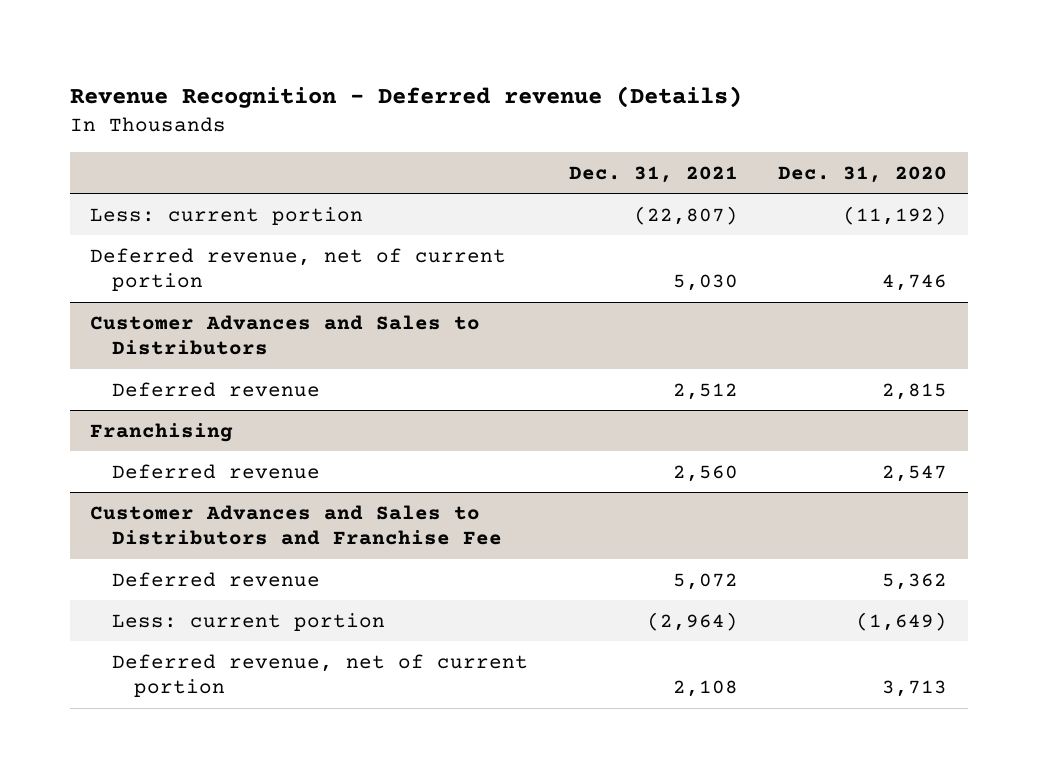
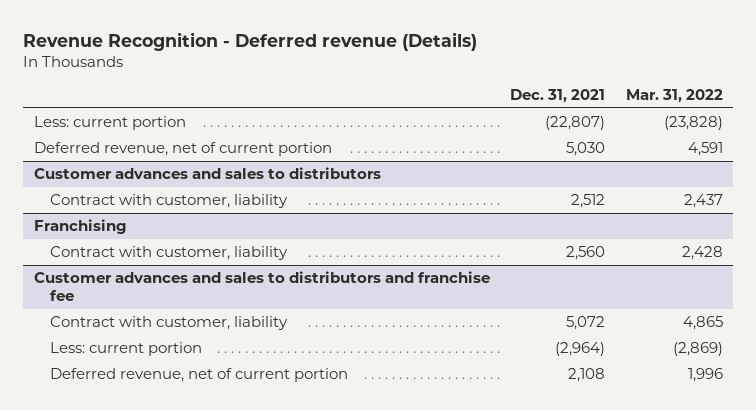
[778,165,948,183] Dec. 31, 2020 -> none
none -> [625,89,723,104] Mar. 31, 2022
[90,314,481,356] Customer Advances and Sales to Distributors -> [33,167,381,180] Customer advances and sales to distributors
[112,381,321,397] Deferred revenue -> [49,194,288,209] Contract with customer, liability
[112,463,321,479] Deferred revenue -> [49,246,288,261] Contract with customer, liability
[90,504,503,546] Customer Advances and Sales to Distributors and Franchise Fee -> [33,271,490,302] Customer advances and sales to distributors and franchise fee
[112,571,321,587] Deferred revenue -> [49,316,288,331] Contract with customer, liability

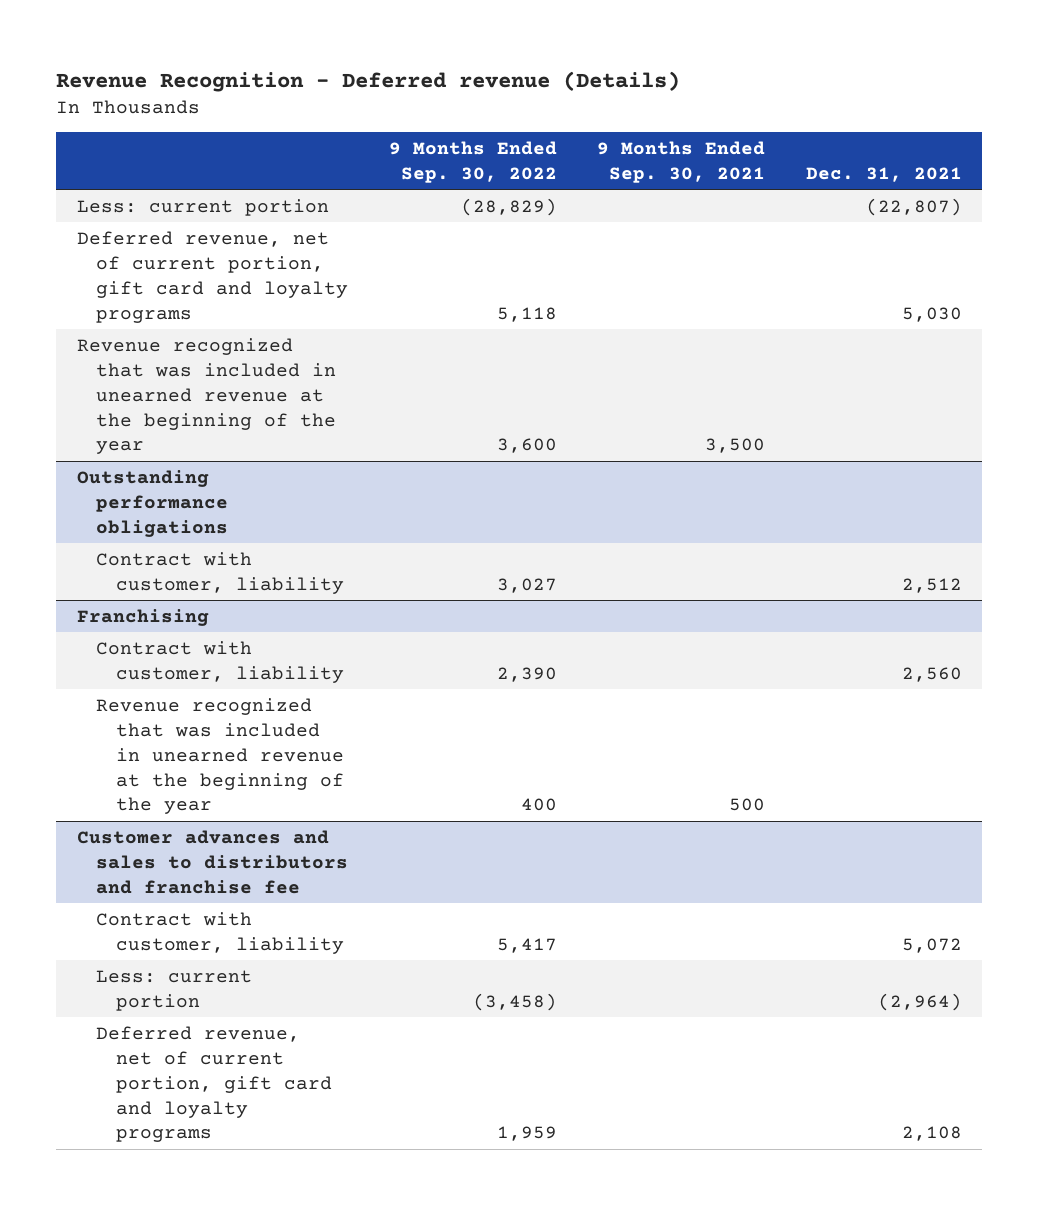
[625,89,723,104] Mar. 31, 2022 -> none
none -> [388,141,557,184] 9 Months Ended Sep. 30, 2022
none -> [597,141,766,184] 9 Months Ended Sep. 30, 2021
[33,142,332,157] Deferred revenue, net of current portion -> [76,230,349,323] Deferred revenue, net of current portion, gift card and loyalty programs
none -> [76,337,337,455] Revenue recognized that was included in unearned revenue at the beginning of the year
[33,167,381,180] Customer advances and sales to distributors -> [76,469,229,537] Outstanding performance obligations
none -> [96,697,344,815] Revenue recognized that was included in unearned revenue at the beginning of the year
[49,368,348,383] Deferred revenue, net of current portion -> [96,1025,332,1143] Deferred revenue, net of current portion, gift card and loyalty programs

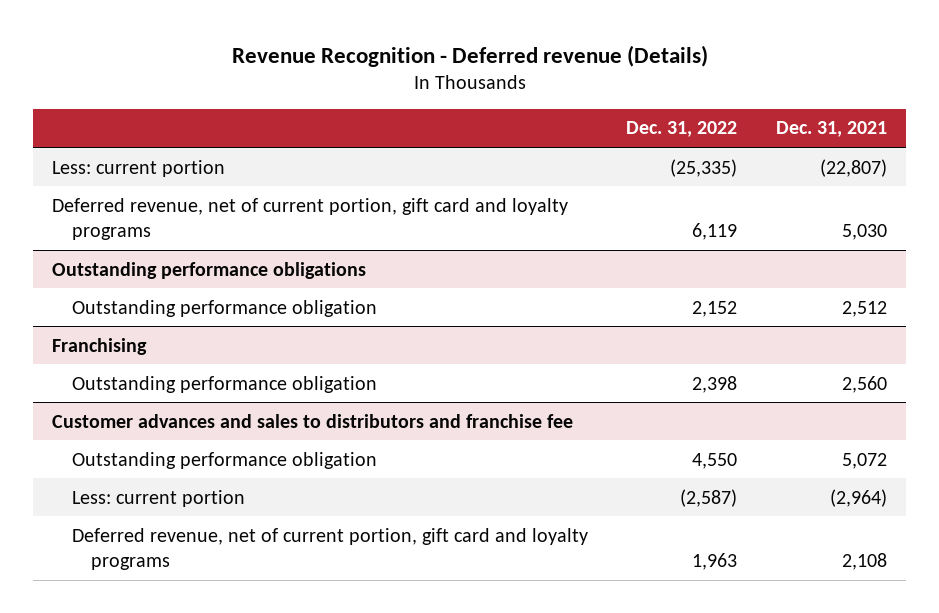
[388,141,557,184] 9 Months Ended Sep. 30, 2022 -> none
[597,141,766,184] 9 Months Ended Sep. 30, 2021 -> none
none -> [626,121,738,138] Dec. 31, 2022
[76,337,337,455] Revenue recognized that was included in unearned revenue at the beginning of the year -> none
[96,551,344,594] Contract with customer, liability -> [71,299,377,317] Outstanding performance obligation
[96,697,344,815] Revenue recognized that was included in unearned revenue at the beginning of the year -> none
[96,640,344,683] Contract with customer, liability -> [71,375,377,393] Outstanding performance obligation
[96,911,344,954] Contract with customer, liability -> [71,451,377,469] Outstanding performance obligation

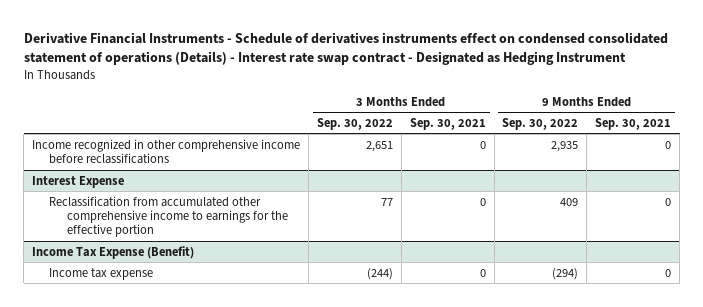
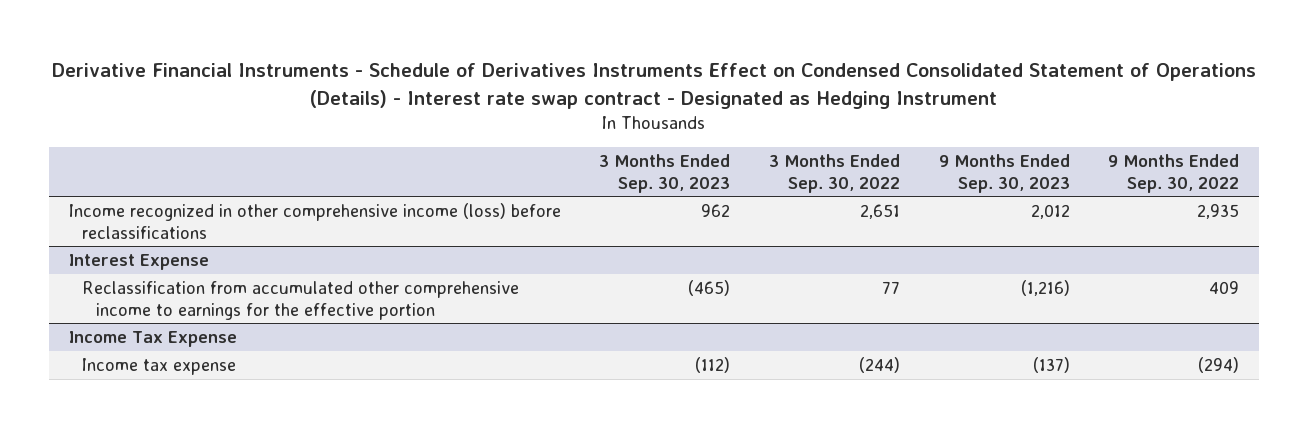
[23,31,668,66] Derivative Financial Instruments - Schedule of derivatives instruments effect on condensed consolidated statement of operations (Details) - Interest rate swap contract - Designated as Hedging Instrument -> [52,63,1257,109] Derivative Financial Instruments - Schedule of Derivatives Instruments Effect on Condensed Consolidated Statement of Operations (Details) - Interest rate swap contract - Designated as Hedging Instrument
[409,117,486,130] Sep. 30, 2021 -> none
[595,117,672,130] Sep. 30, 2021 -> none
none -> [599,153,731,193] 3 Months Ended Sep. 30, 2023
none -> [938,153,1070,193] 9 Months Ended Sep. 30, 2023
[32,138,301,165] Income recognized in other comprehensive income before reclassifications -> [68,202,561,239] Income recognized in other comprehensive income (loss) before reclassifications
[32,245,195,259] Income Tax Expense (Benefit) -> [68,330,237,347] Income Tax Expense

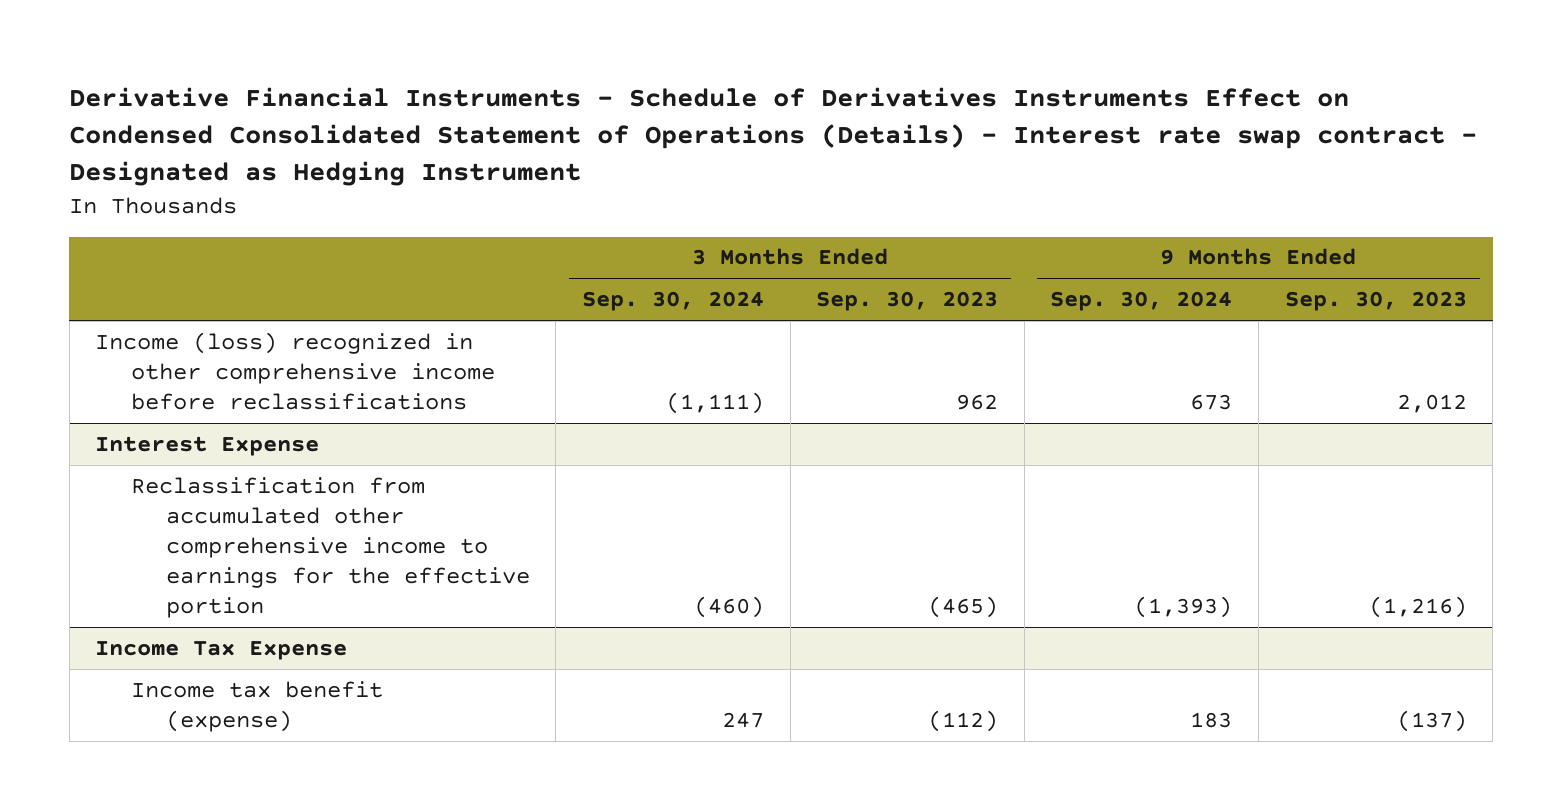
[769,153,901,193] 3 Months Ended Sep. 30, 2022 -> none
[1108,153,1240,193] 9 Months Ended Sep. 30, 2022 -> none
none -> [582,291,765,312] Sep. 30, 2024
none -> [1050,291,1233,312] Sep. 30, 2024
[68,202,561,239] Income recognized in other comprehensive income (loss) before reclassifications -> [95,331,495,410] Income (loss) recognized in other comprehensive income before reclassifications
[82,357,237,375] Income tax expense -> [130,680,383,732] Income tax benefit (expense)

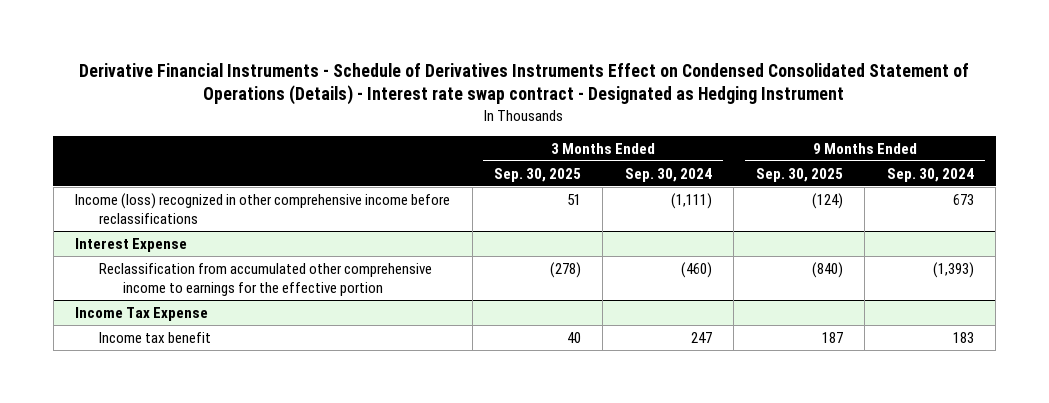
[816,291,999,312] Sep. 30, 2023 -> none
[1284,291,1467,312] Sep. 30, 2023 -> none
none -> [493,167,581,182] Sep. 30, 2025
none -> [755,167,843,182] Sep. 30, 2025
[130,680,383,732] Income tax benefit (expense) -> [99,331,212,343] Income tax benefit

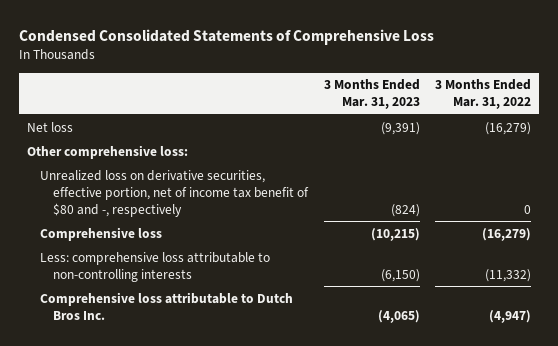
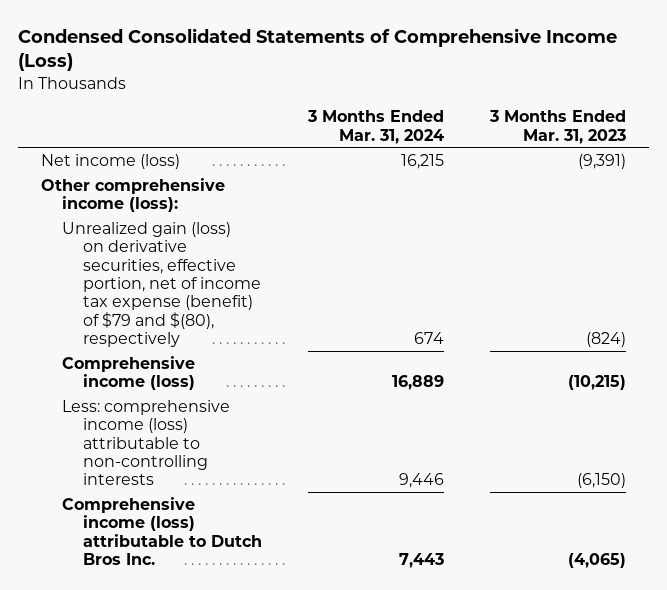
[19,28,435,45] Condensed Consolidated Statements of Comprehensive Loss -> [17,27,617,72] Condensed Consolidated Statements of Comprehensive Income (Loss)
[435,79,532,110] 3 Months Ended Mar. 31, 2022 -> none
none -> [306,110,444,144] 3 Months Ended Mar. 31, 2024
[27,121,74,132] Net loss -> [41,153,181,169] Net income (loss)
[27,144,189,159] Other comprehensive loss: -> [41,177,226,213] Other comprehensive income (loss):
[40,169,310,217] Unrealized loss on derivative securities, effective portion, net of income tax benefit of $80 and -, respectively -> [61,221,261,347] Unrealized gain (loss) on derivative securities, effective portion, net of income tax expense (benefit) of $79 and $(80), respectively
[40,226,163,241] Comprehensive loss -> [61,355,195,391] Comprehensive income (loss)
[40,251,271,282] Less: comprehensive loss attributable to non-controlling interests -> [61,399,230,486] Less: comprehensive income (loss) attributable to non-controlling interests
[40,291,294,320] Comprehensive loss attributable to Dutch Bros Inc. -> [61,496,262,565] Comprehensive income (loss) attributable to Dutch Bros Inc.

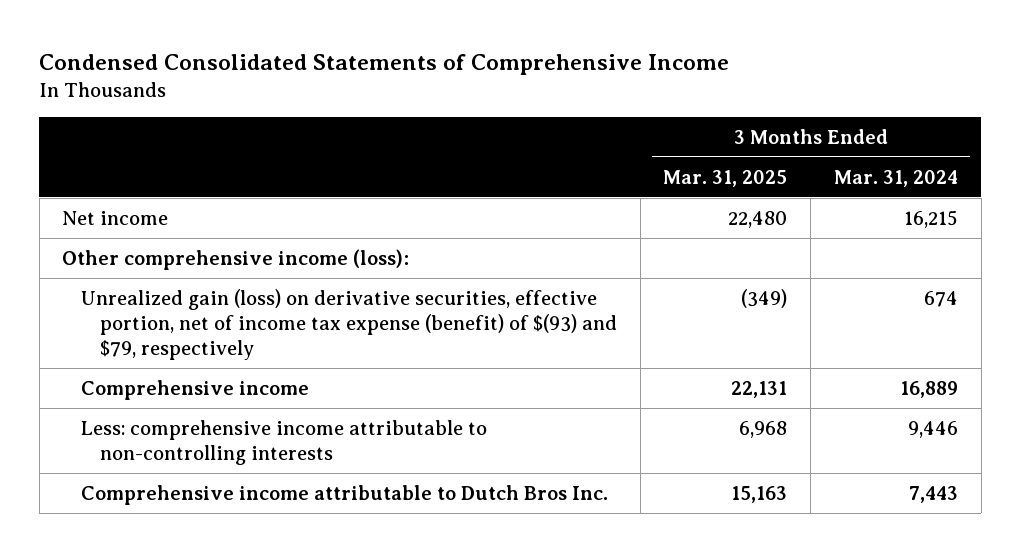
[17,27,617,72] Condensed Consolidated Statements of Comprehensive Income (Loss) -> [39,53,730,75] Condensed Consolidated Statements of Comprehensive Income
[488,110,626,144] 3 Months Ended Mar. 31, 2023 -> none
none -> [663,169,788,187] Mar. 31, 2025
[41,153,181,169] Net income (loss) -> [62,210,169,225] Net income
[61,221,261,347] Unrealized gain (loss) on derivative securities, effective portion, net of income tax expense (benefit) of $79 and $(80), respectively -> [81,288,617,360] Unrealized gain (loss) on derivative securities, effective portion, net of income tax expense (benefit) of $(93) and $79, respectively
[61,355,195,391] Comprehensive income (loss) -> [81,379,310,400] Comprehensive income
[61,399,230,486] Less: comprehensive income (loss) attributable to non-controlling interests -> [81,419,488,465] Less: comprehensive income attributable to non-controlling interests
[61,496,262,565] Comprehensive income (loss) attributable to Dutch Bros Inc. -> [81,484,609,505] Comprehensive income attributable to Dutch Bros Inc.

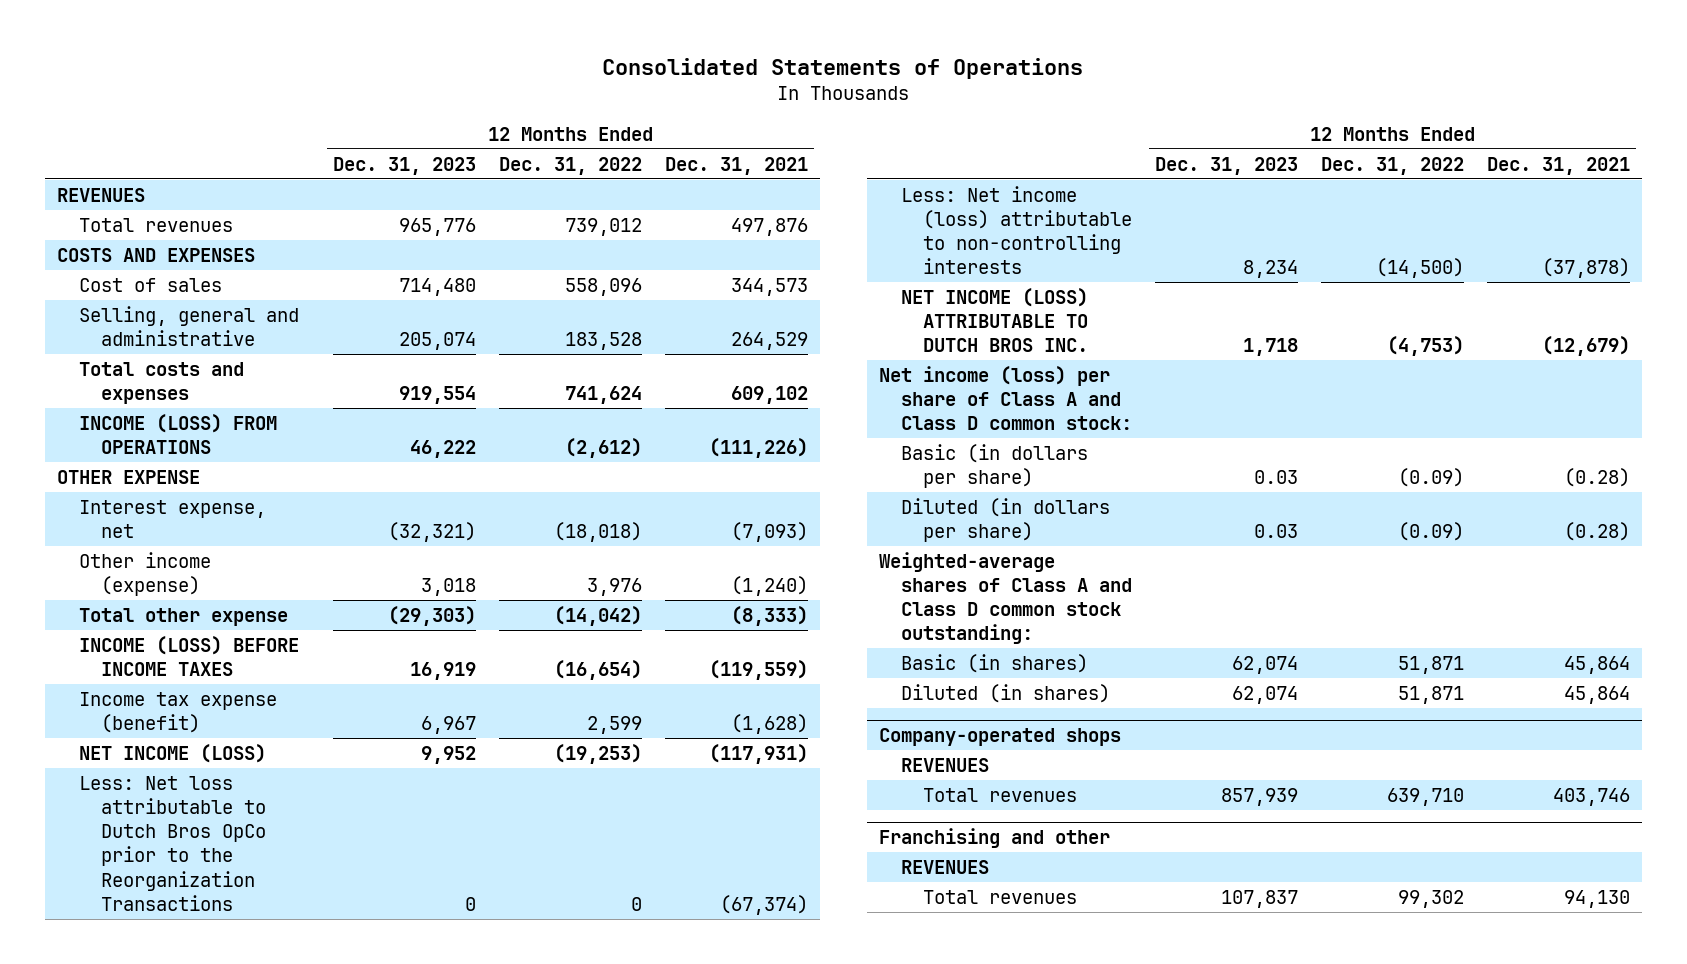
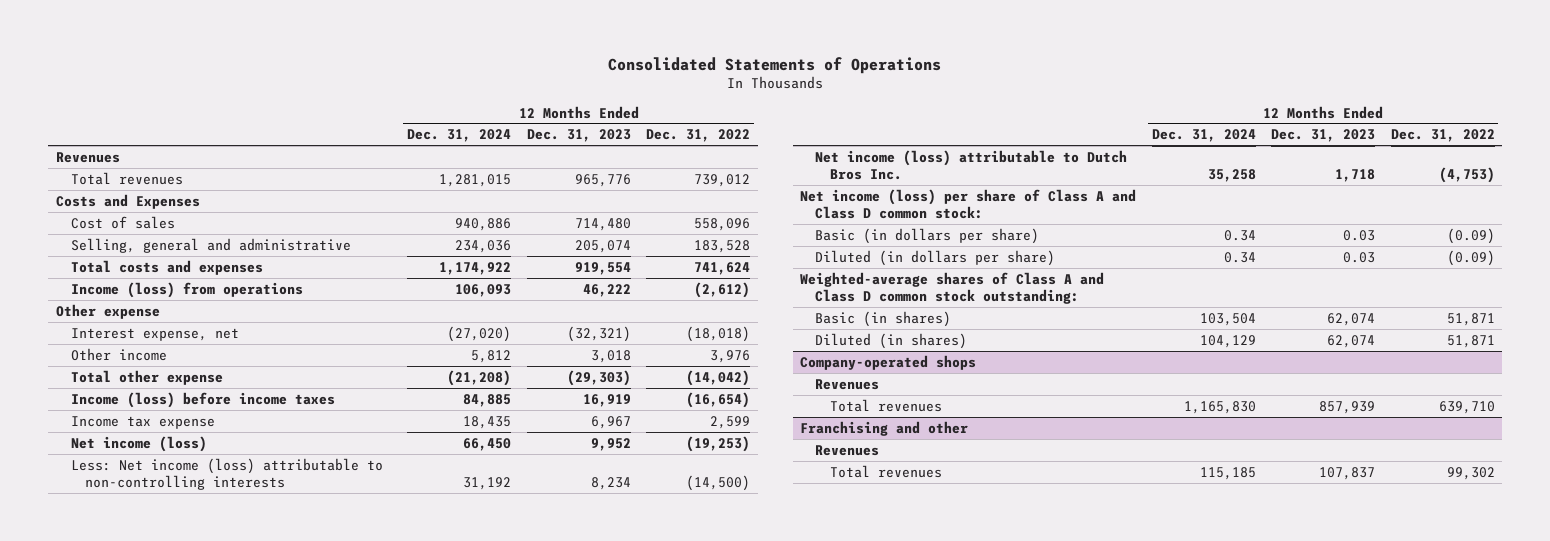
[665,156,809,175] Dec. 31, 2021 -> none
none -> [407,129,512,143] Dec. 31, 2024
[56,187,145,202] REVENUES -> [55,151,120,163] Revenues
[56,247,255,262] COSTS AND EXPENSES -> [55,193,200,209] Costs and Expenses
[78,413,277,455] INCOME (LOSS) FROM OPERATIONS -> [70,281,303,298] Income (loss) from operations
[56,469,200,484] OTHER EXPENSE -> [55,303,160,319] Other expense
[78,551,211,597] Other income (expense) -> [70,347,167,361] Other income
[78,775,266,911] Less: Net loss attributable to Dutch Bros OpCo prior to the Reorganization Transactions -> none
[78,635,299,677] INCOME (LOSS) BEFORE INCOME TAXES -> [70,391,335,408] Income (loss) before income taxes
[78,691,277,734] Income tax expense (benefit) -> [70,415,215,429] Income tax expense
[78,743,266,763] NET INCOME (LOSS) -> [70,435,207,452] Net income (loss)
[900,287,1088,353] NET INCOME (LOSS) ATTRIBUTABLE TO DUTCH BROS INC. -> [815,149,1128,180] Net income (loss) attributable to Dutch Bros Inc.
[900,757,989,772] REVENUES -> [815,378,880,390] Revenues
[900,859,989,874] REVENUES -> [815,444,880,456] Revenues

